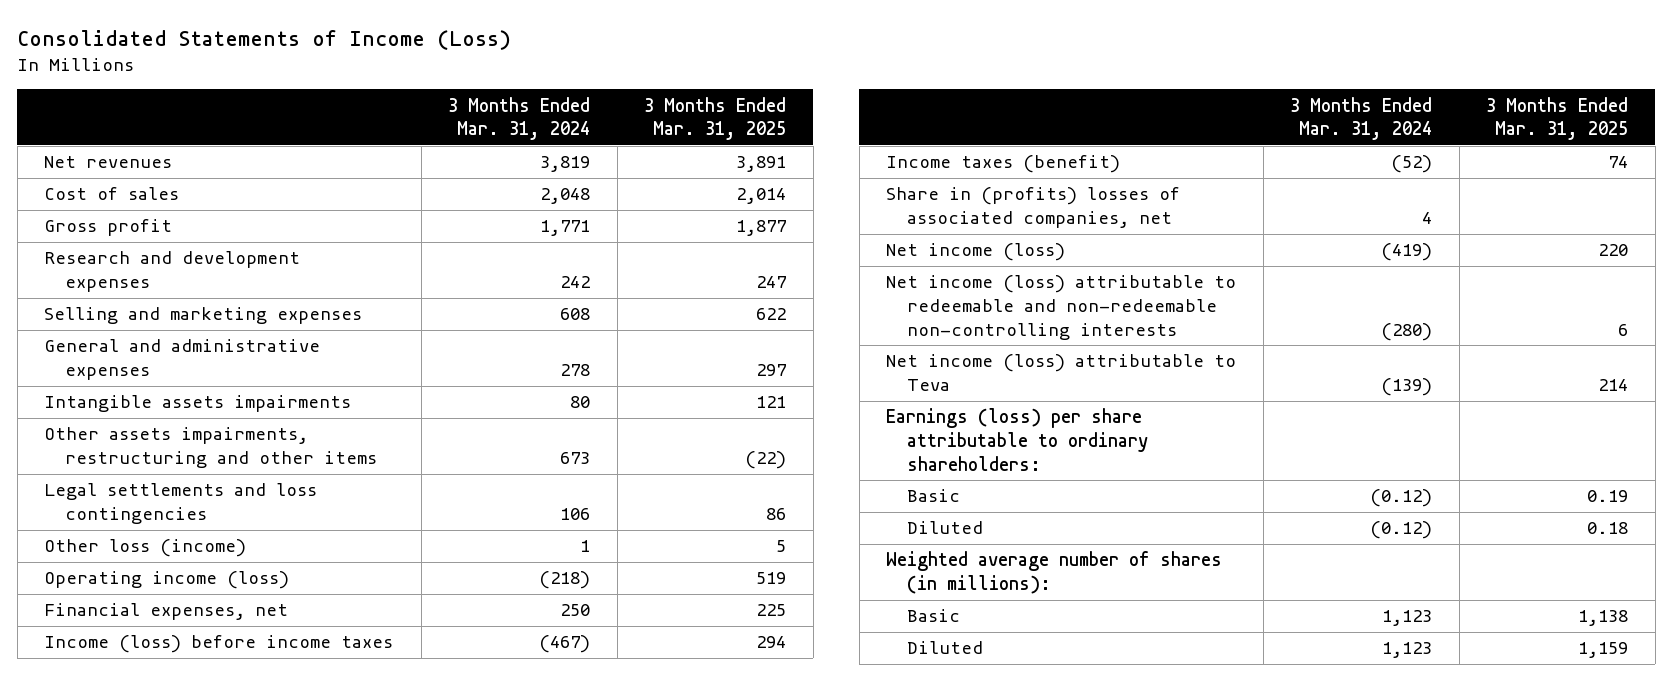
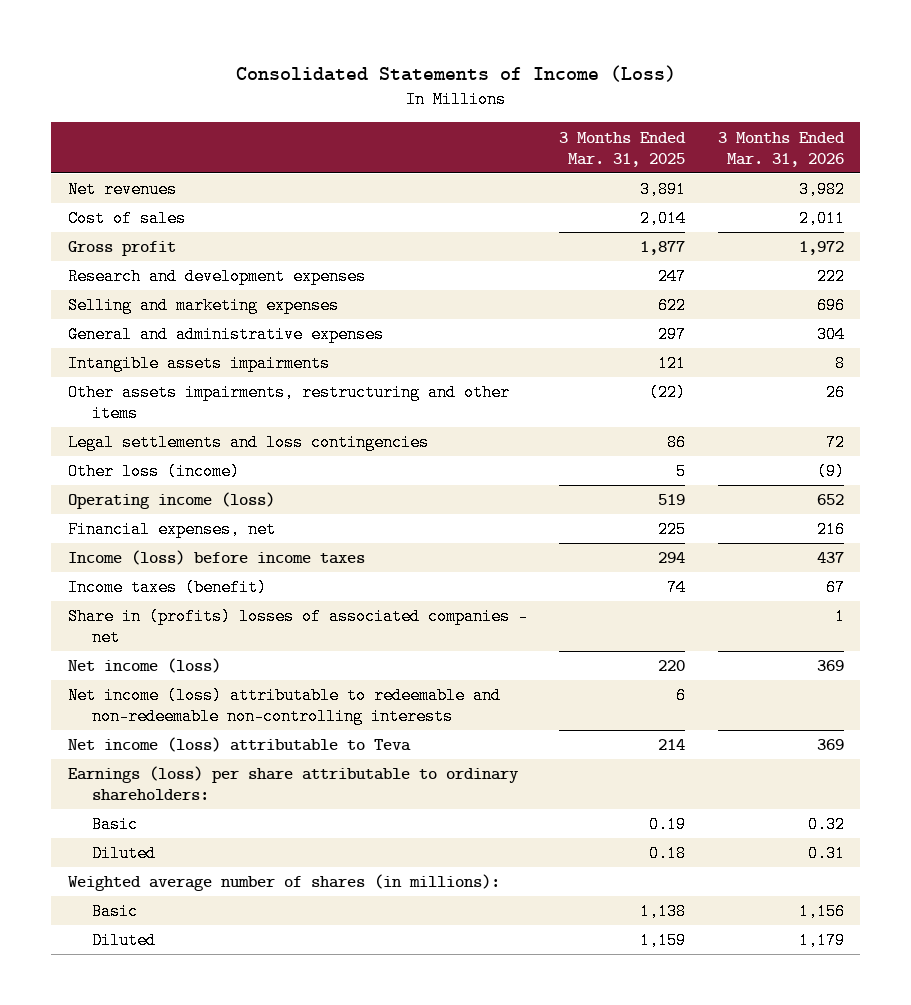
[448,96,591,141] 3 Months Ended Mar. 31, 2024 -> none
none -> [717,131,845,167] 3 Months Ended Mar. 31, 2026
[886,187,1181,228] Share in (profits) losses of associated companies, net -> [67,608,528,647] Share in (profits) losses of associated companies - net

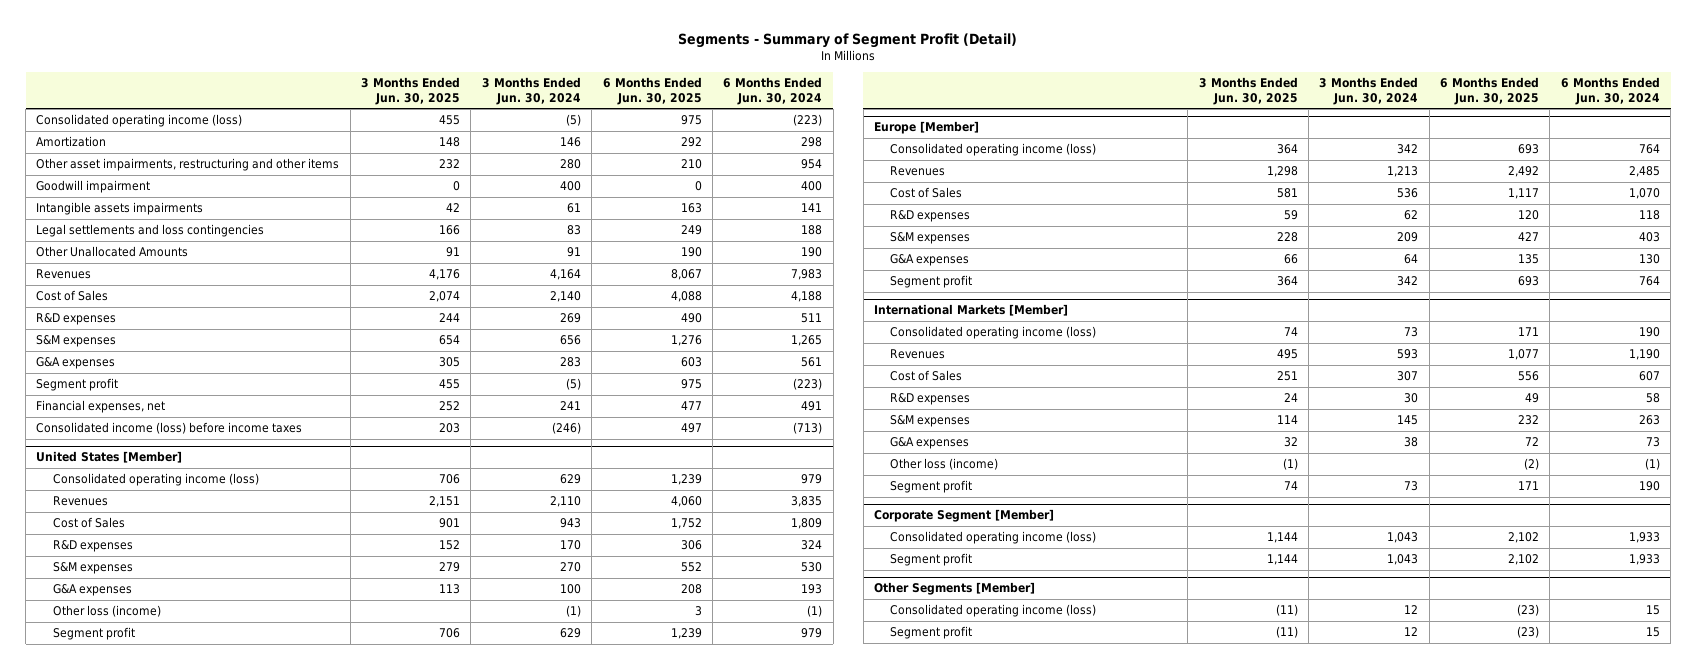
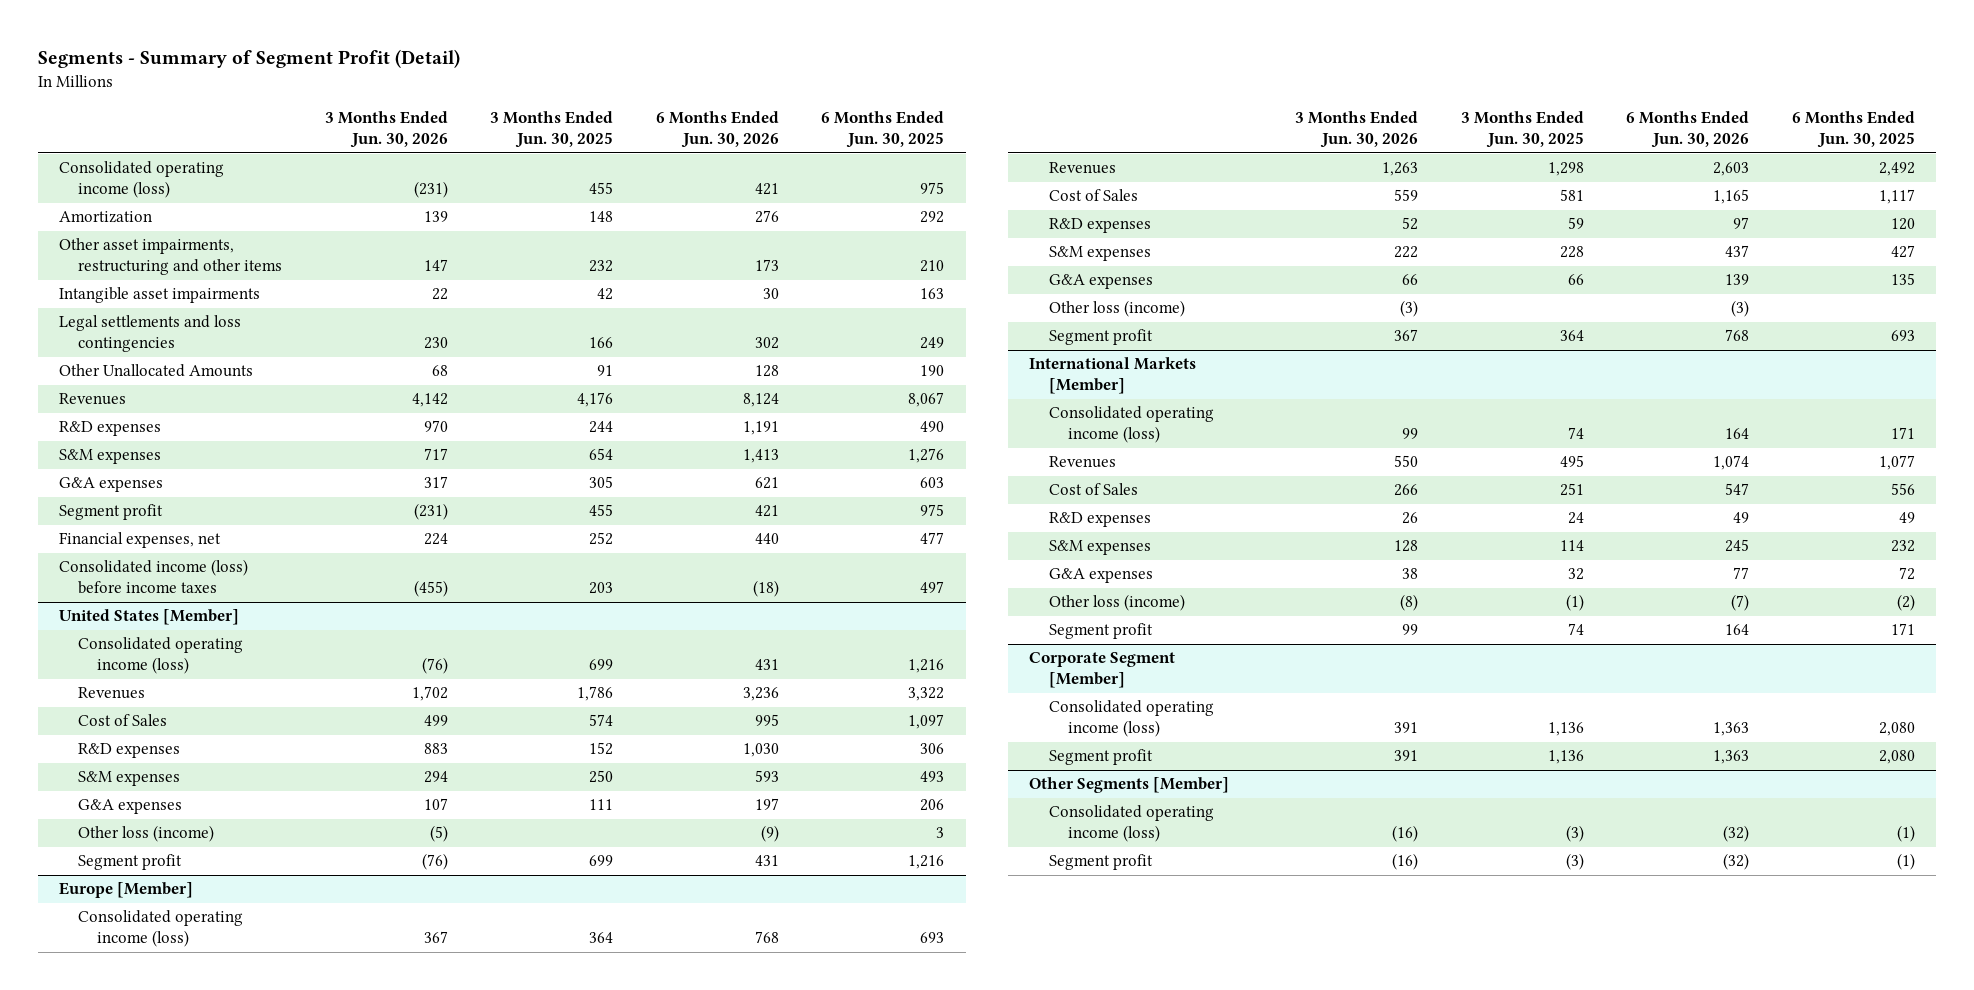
[481,77,581,105] 3 Months Ended Jun. 30, 2024 -> none
[723,77,823,105] 6 Months Ended Jun. 30, 2024 -> none
none -> [324,111,448,149] 3 Months Ended Jun. 30, 2026
none -> [655,111,779,149] 6 Months Ended Jun. 30, 2026
[36,180,151,194] Goodwill impairment -> none
[36,202,204,216] Intangible assets impairments -> [59,287,261,304] Intangible asset impairments
[36,290,109,302] Cost of Sales -> none
[439,474,461,485] 706 -> [589,659,614,671] 699
[670,474,702,486] 1,239 -> [908,659,945,674] 1,216
[429,496,461,508] 2,151 -> [577,686,614,702] 1,786
[670,496,702,508] 4,060 -> [908,687,945,702] 3,322
[439,518,461,529] 901 -> [589,714,614,727] 574
[670,518,702,530] 1,752 -> [908,714,945,730] 1,097
[439,562,461,573] 279 -> [589,770,614,784] 250
[680,562,702,573] 552 -> [920,771,945,783] 493
[439,584,461,595] 113 -> [589,799,614,811] 111
[680,584,702,595] 208 -> [920,799,945,812] 206
[439,628,461,639] 706 -> [589,855,614,867] 699
[670,628,702,640] 1,239 -> [908,855,945,870] 1,216
none -> [1048,300,1185,318] Other loss (income)
[1266,532,1298,544] 1,144 -> [1547,722,1584,737] 1,136
[1508,532,1540,544] 2,102 -> [1878,722,1915,737] 2,080
[1266,554,1298,566] 1,144 -> [1547,750,1584,765] 1,136
[1508,554,1540,566] 2,102 -> [1878,750,1915,765] 2,080
[1275,604,1298,617] (11) -> [1565,825,1584,843] (3)
[1517,604,1540,617] (23) -> [1896,825,1915,843] (1)
[1275,626,1298,639] (11) -> [1565,853,1584,871] (3)
[1517,626,1540,639] (23) -> [1896,853,1915,871] (1)

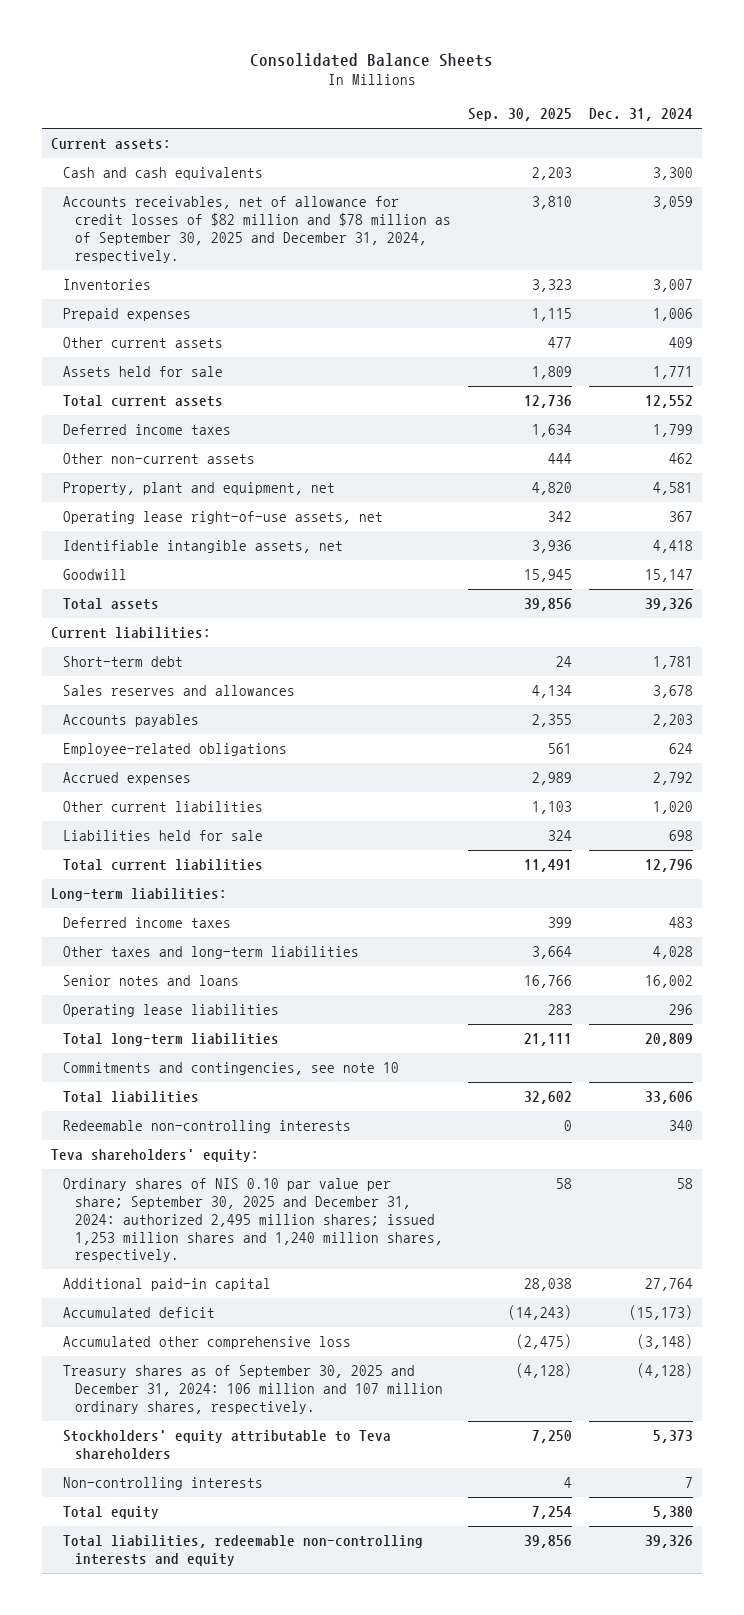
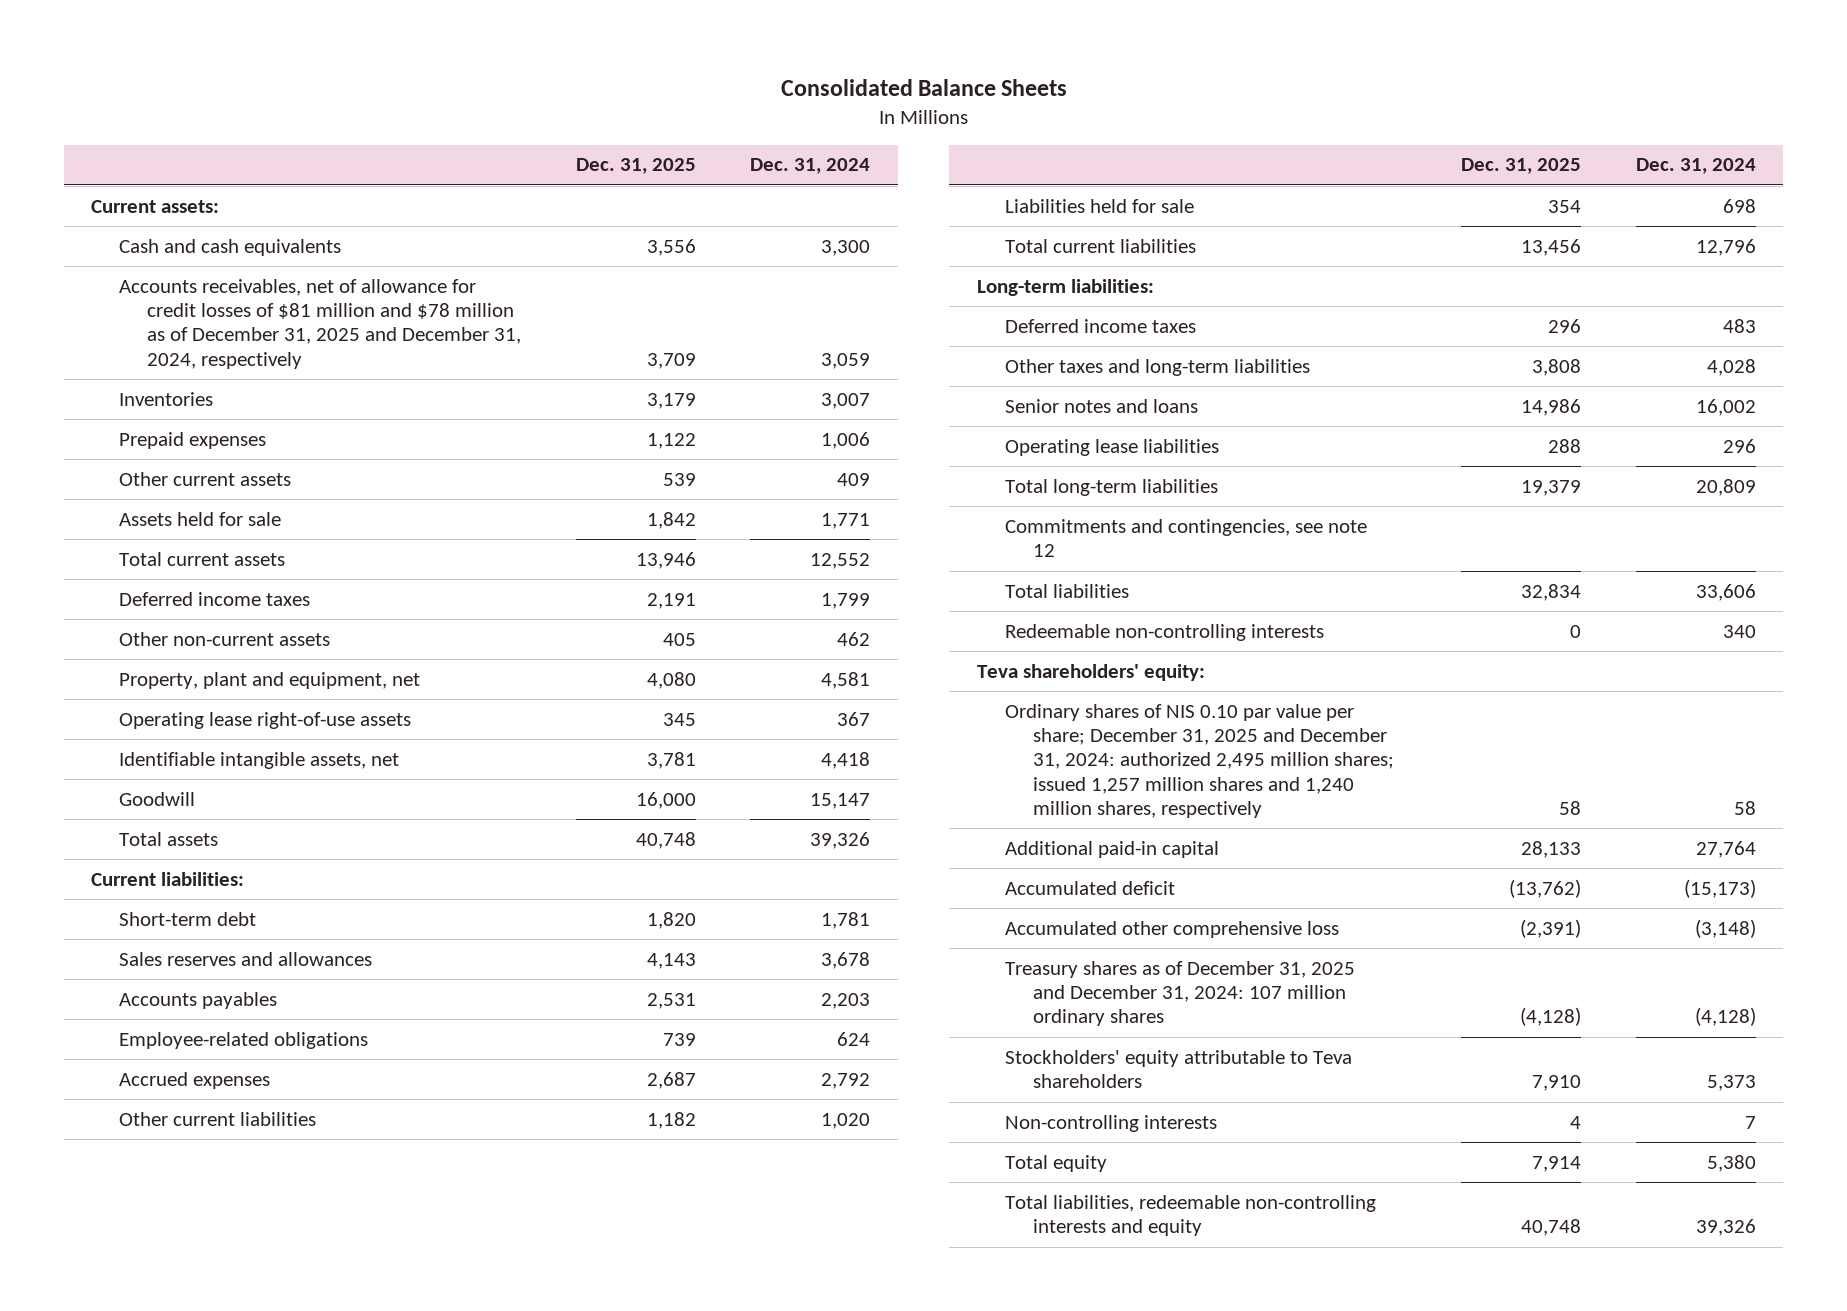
[467,108,572,122] Sep. 30, 2025 -> none
none -> [575,158,696,175] Dec. 31, 2025
[62,196,451,263] Accounts receivables, net of allowance for credit losses of $82 million and $78 million as of September 30, 2025 and December 31, 2024, respectively. -> [119,278,522,369] Accounts receivables, net of allowance for credit losses of $81 million and $78 million as of December 31, 2025 and December 31, 2024, respectively
[62,511,383,525] Operating lease right-of-use assets, net -> [119,711,412,729] Operating lease right-of-use assets
[62,1062,399,1076] Commitments and contingencies, see note 10 -> [1004,518,1367,558] Commitments and contingencies, see note 12
[62,1178,443,1263] Ordinary shares of NIS 0.10 par value per share; September 30, 2025 and December 31, 2024: authorized 2,495 million shares; issued 1,253 million shares and 1,240 million shares, respectively. -> [1004,703,1394,819] Ordinary shares of NIS 0.10 par value per share; December 31, 2025 and December 31, 2024: authorized 2,495 million shares; issued 1,257 million shares and 1,240 million shares, respectively
[62,1365,443,1414] Treasury shares as of September 30, 2025 and December 31, 2024: 106 million and 107 million ordinary shares, respectively. -> [1004,960,1355,1027] Treasury shares as of December 31, 2025 and December 31, 2024: 107 million ordinary shares

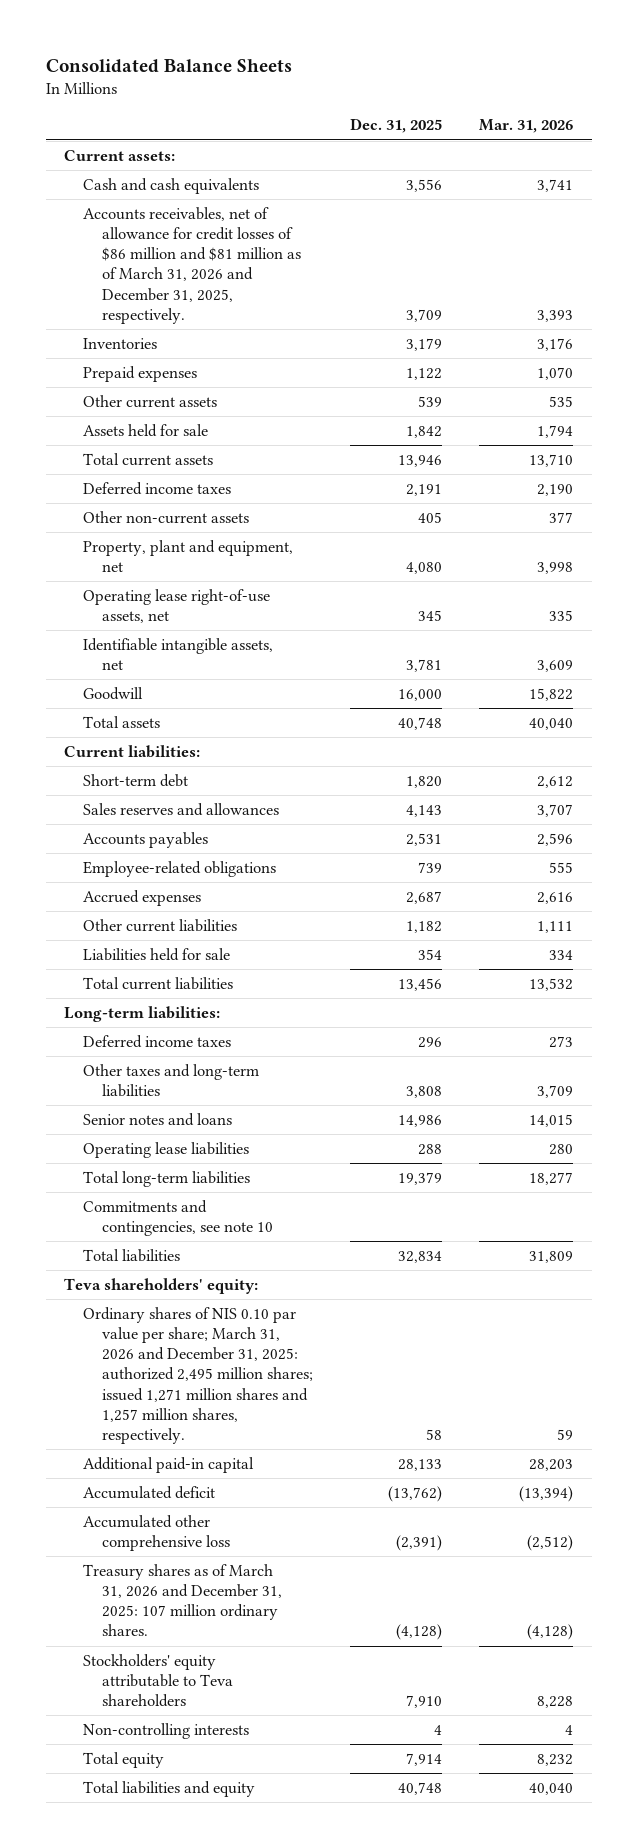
[750,158,871,175] Dec. 31, 2024 -> none
none -> [478,119,573,134] Mar. 31, 2026
[119,278,522,369] Accounts receivables, net of allowance for credit losses of $81 million and $78 million as of December 31, 2025 and December 31, 2024, respectively -> [83,206,301,324] Accounts receivables, net of allowance for credit losses of $86 million and $81 million as of March 31, 2026 and December 31, 2025, respectively.
[119,711,412,729] Operating lease right-of-use assets -> [83,588,271,624] Operating lease right-of-use assets, net
[1004,518,1367,558] Commitments and contingencies, see note 12 -> [83,1199,273,1237] Commitments and contingencies, see note 10
[1004,623,1324,641] Redeemable non-controlling interests -> none
[1004,703,1394,819] Ordinary shares of NIS 0.10 par value per share; December 31, 2025 and December 31, 2024: authorized 2,495 million shares; issued 1,257 million shares and 1,240 million shares, respectively -> [83,1306,313,1445] Ordinary shares of NIS 0.10 par value per share; March 31, 2026 and December 31, 2025: authorized 2,495 million shares; issued 1,271 million shares and 1,257 million shares, respectively.
[1004,960,1355,1027] Treasury shares as of December 31, 2025 and December 31, 2024: 107 million ordinary shares -> [83,1563,282,1637] Treasury shares as of March 31, 2026 and December 31, 2025: 107 million ordinary shares.
[1004,1194,1376,1237] Total liabilities, redeemable non-controlling interests and equity -> [83,1780,256,1797] Total liabilities and equity

